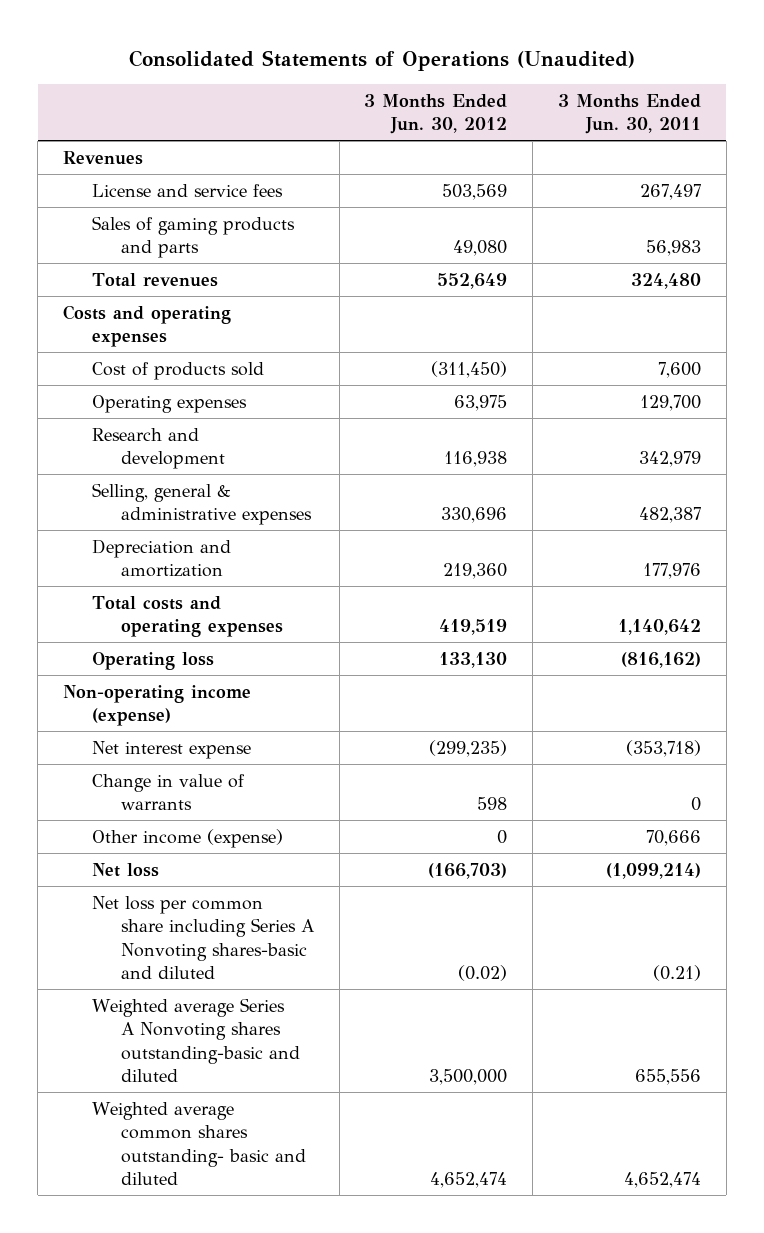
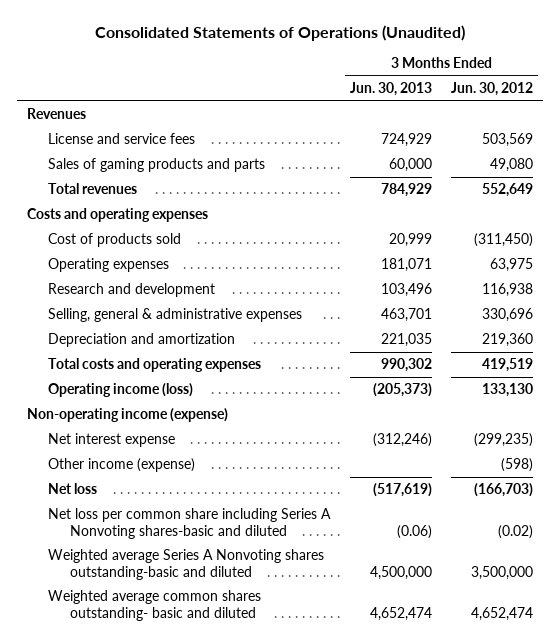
[557,93,701,134] 3 Months Ended Jun. 30, 2011 -> none
none -> [349,82,432,97] Jun. 30, 2013
[91,651,214,670] Operating loss -> [48,383,194,398] Operating income (loss)
[91,773,245,811] Change in value of warrants -> none
[497,829,508,844] 0 -> [501,458,534,473] (598)

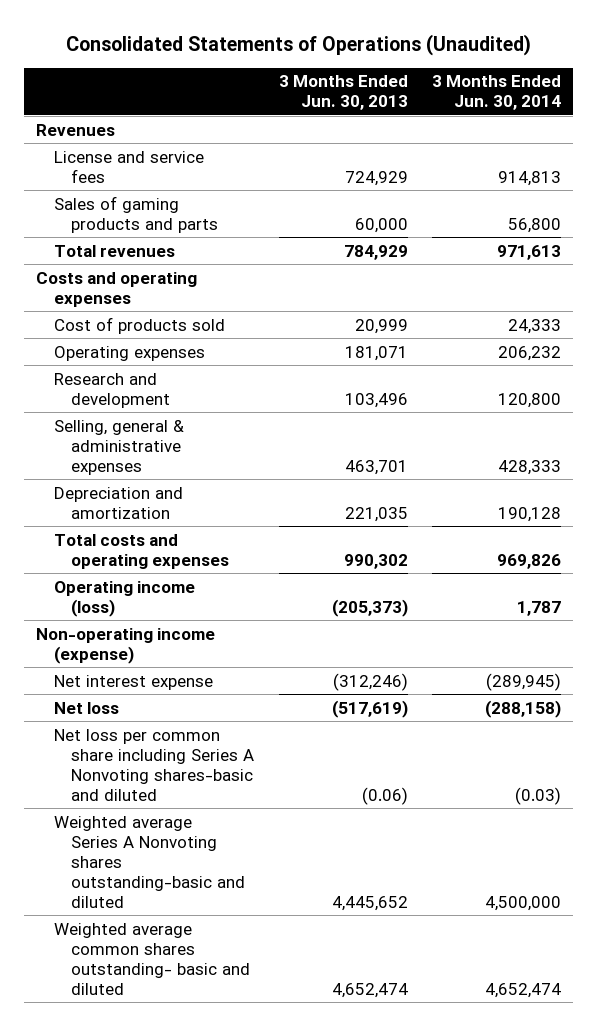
[451,82,534,97] Jun. 30, 2012 -> none
none -> [431,75,561,111] 3 Months Ended Jun. 30, 2014
[48,458,196,473] Other income (expense) -> none
[369,565,432,580] 4,500,000 -> [331,895,408,911] 4,445,652

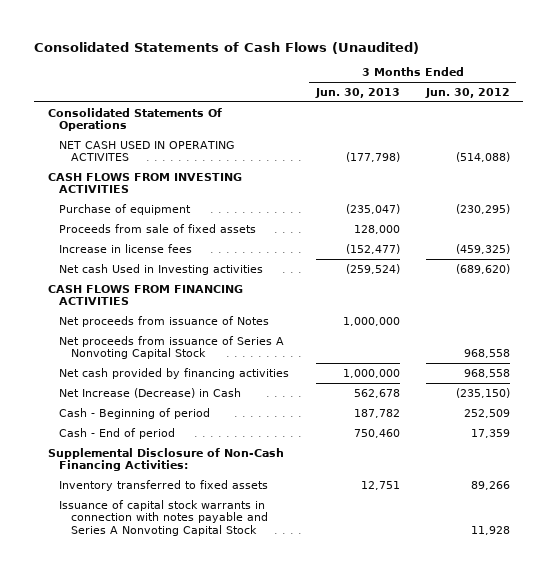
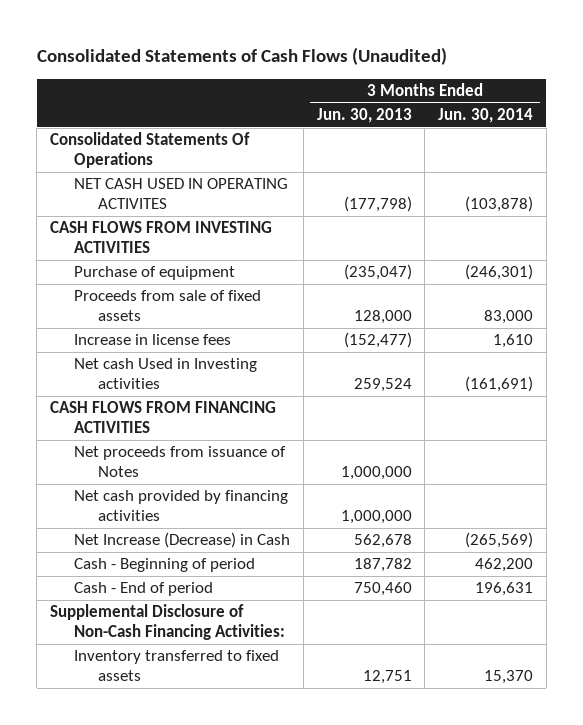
[424,87,510,98] Jun. 30, 2012 -> none
none -> [437,108,533,124] Jun. 30, 2014
[345,263,400,274] (259,524) -> [353,378,412,393] 259,524
[59,335,285,360] Net proceeds from issuance of Series A Nonvoting Capital Stock -> none
[59,499,269,537] Issuance of capital stock warrants in connection with notes payable and Series A Nonvoting Capital Stock -> none

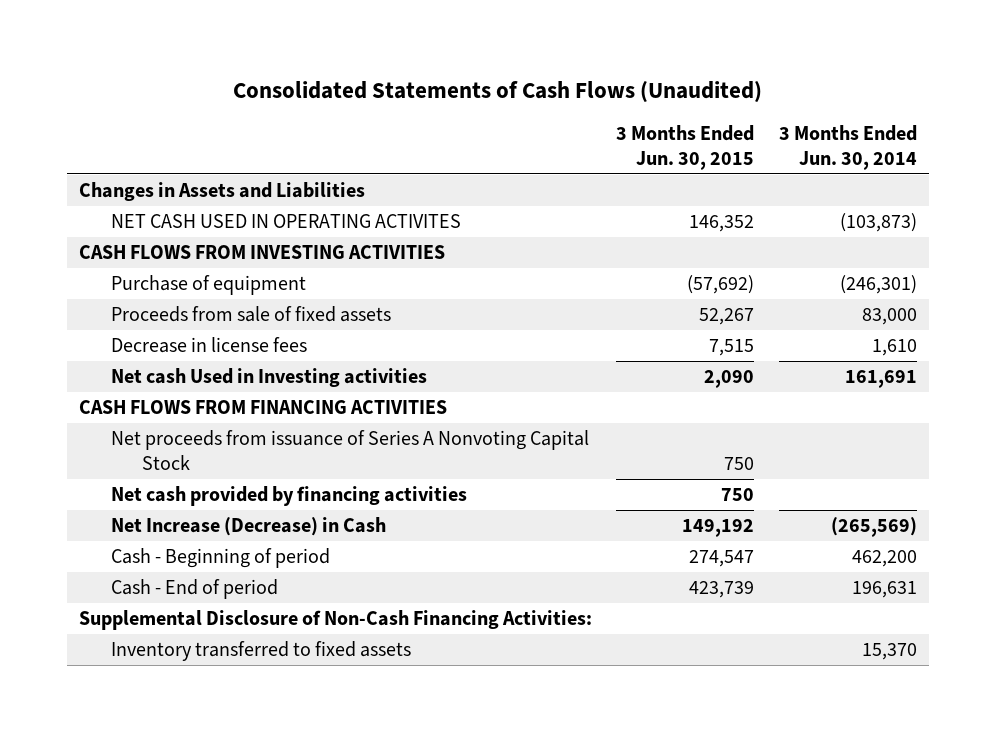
[316,108,412,124] Jun. 30, 2013 -> none
none -> [616,125,755,170] 3 Months Ended Jun. 30, 2015
[50,132,251,169] Consolidated Statements Of Operations -> none
none -> [79,182,366,202] Changes in Assets and Liabilities
[464,196,533,213] (103,878) -> [839,213,917,233] (103,873)
[74,334,232,346] Increase in license fees -> [110,337,307,354] Decrease in license fees
[464,376,533,393] (161,691) -> [844,370,917,389] 161,691
[74,446,287,478] Net proceeds from issuance of Notes -> none
none -> [110,430,589,470] Net proceeds from issuance of Series A Nonvoting Capital Stock

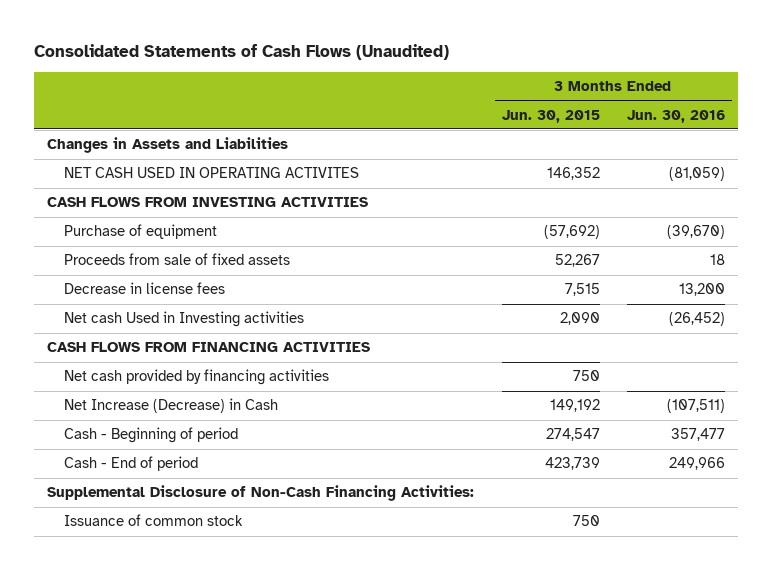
[778,125,917,170] 3 Months Ended Jun. 30, 2014 -> none
none -> [626,109,725,123] Jun. 30, 2016
[110,430,589,470] Net proceeds from issuance of Series A Nonvoting Capital Stock -> none
[110,641,411,662] Inventory transferred to fixed assets -> none
none -> [64,514,244,527] Issuance of common stock

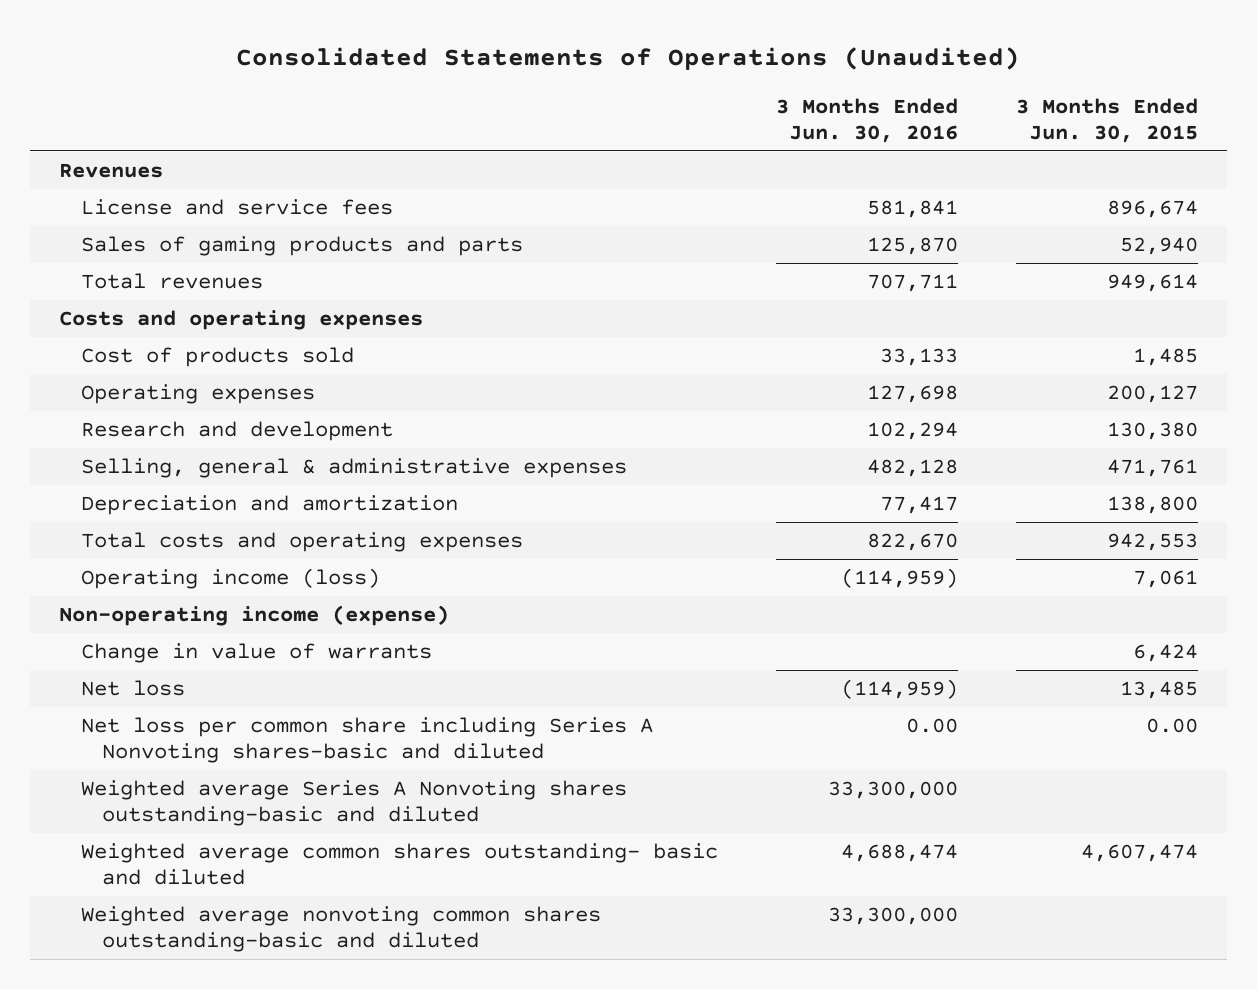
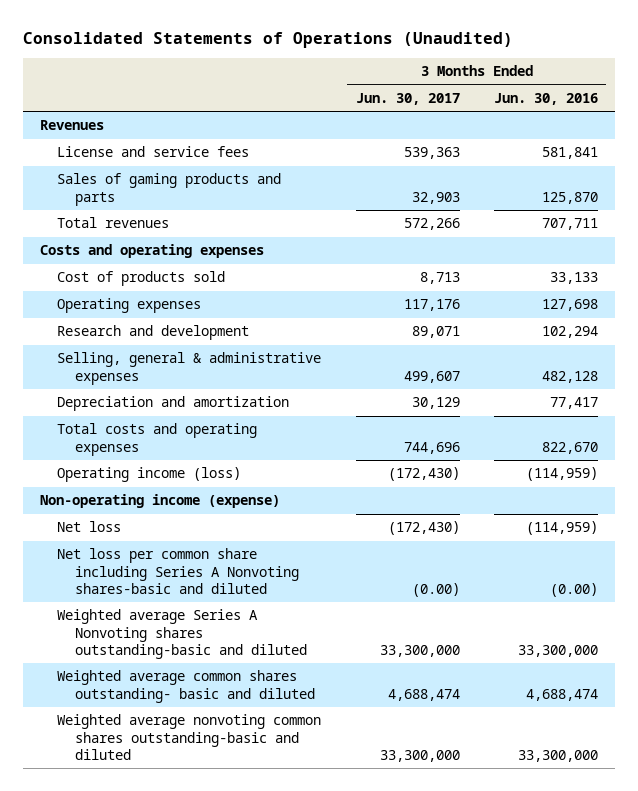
[1015,97,1198,143] 3 Months Ended Jun. 30, 2015 -> none
none -> [355,92,460,105] Jun. 30, 2017
[80,643,432,664] Change in value of warrants -> none
[905,718,958,734] 0.00 -> [549,583,598,598] (0.00)

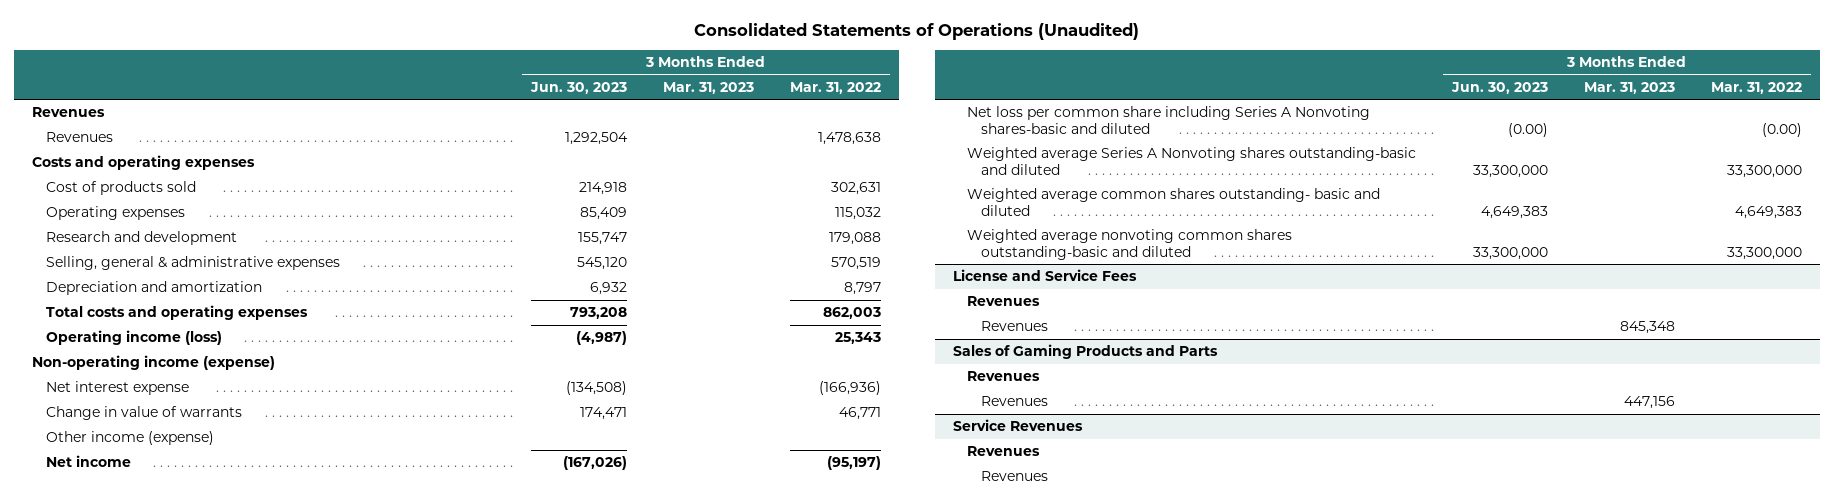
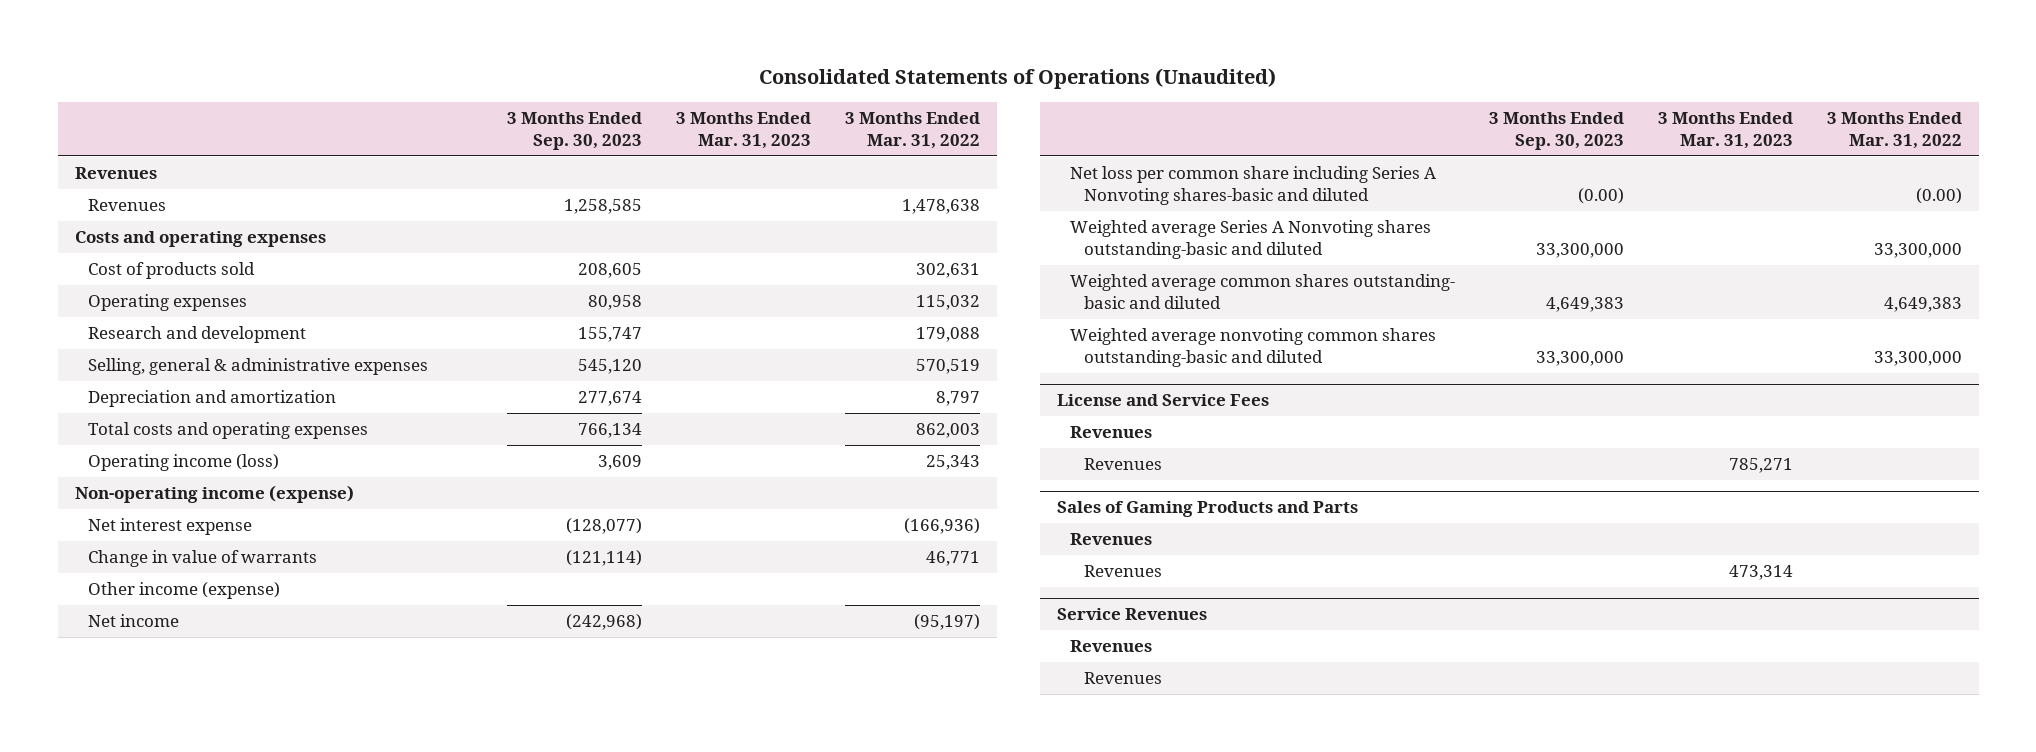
[530,81,628,94] Jun. 30, 2023 -> none
none -> [507,111,643,150] 3 Months Ended Sep. 30, 2023
[1619,321,1675,335] 845,348 -> [1728,458,1793,474] 785,271
[1623,396,1675,410] 447,156 -> [1728,565,1793,581] 473,314

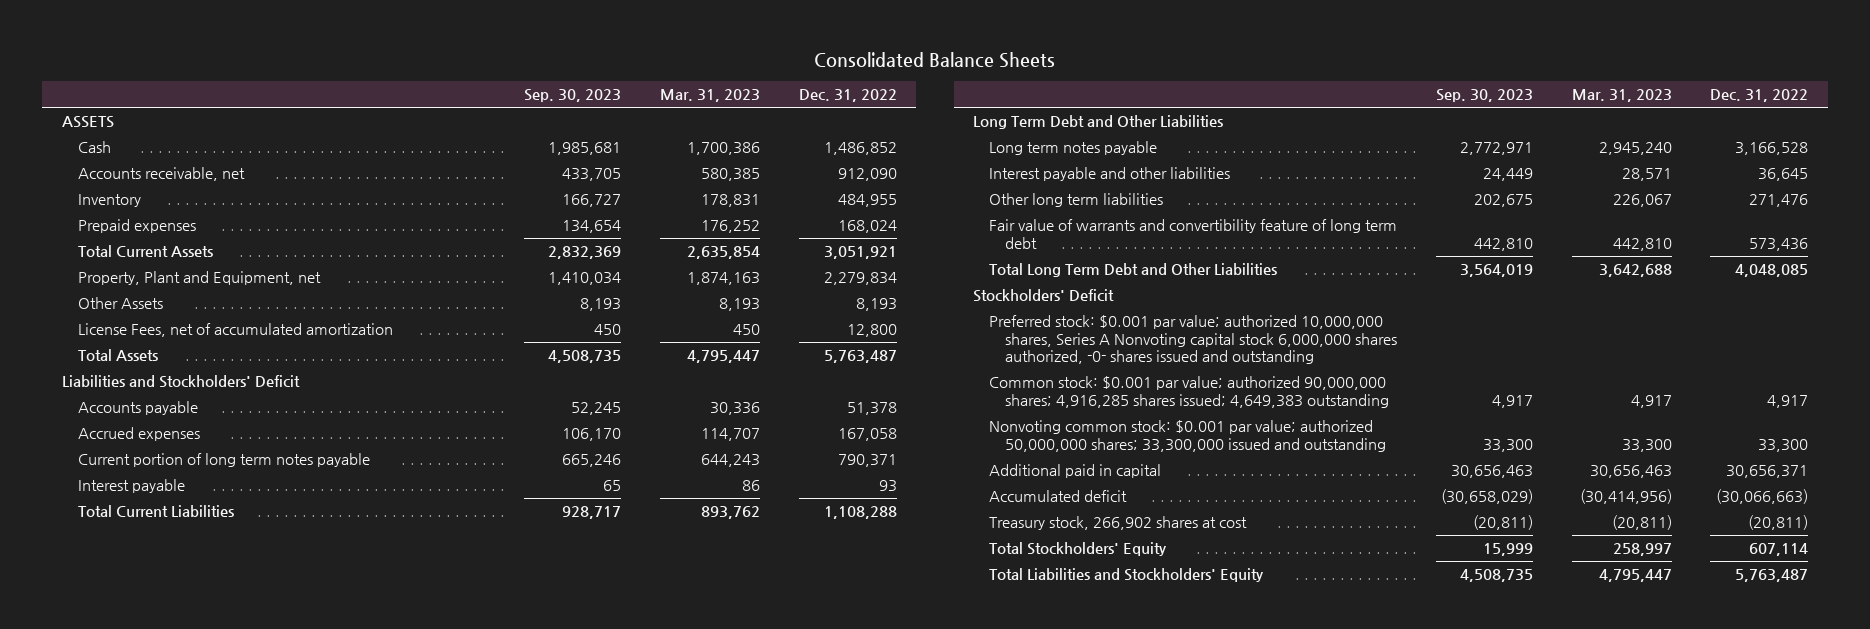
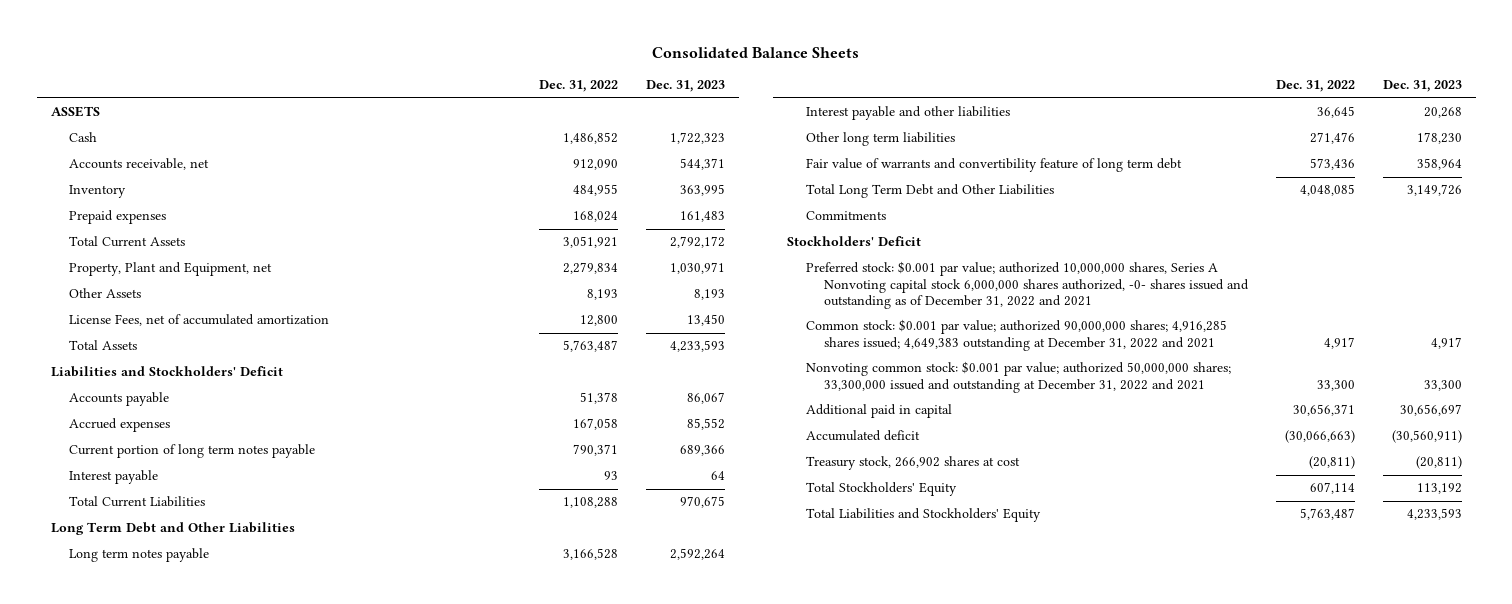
[524,89,622,103] Sep. 30, 2023 -> none
[660,89,761,103] Mar. 31, 2023 -> none
none -> [645,80,725,93] Dec. 31, 2023
none -> [805,211,886,221] Commitments
[989,315,1398,365] Preferred stock: $0.001 par value; authorized 10,000,000 shares, Series A Nonvoting capital stock 6,000,000 shares authorized, -0- shares issued and outstanding -> [805,261,1250,309] Preferred stock: $0.001 par value; authorized 10,000,000 shares, Series A Nonvoting capital stock 6,000,000 shares authorized, -0- shares issued and outstanding as of December 31, 2022 and 2021
[989,376,1390,408] Common stock: $0.001 par value; authorized 90,000,000 shares; 4,916,285 shares issued; 4,649,383 outstanding -> [805,319,1227,351] Common stock: $0.001 par value; authorized 90,000,000 shares; 4,916,285 shares issued; 4,649,383 outstanding at December 31, 2022 and 2021
[989,420,1387,452] Nonvoting common stock: $0.001 par value; authorized 50,000,000 shares; 33,300,000 issued and outstanding -> [805,361,1231,393] Nonvoting common stock: $0.001 par value; authorized 50,000,000 shares; 33,300,000 issued and outstanding at December 31, 2022 and 2021

